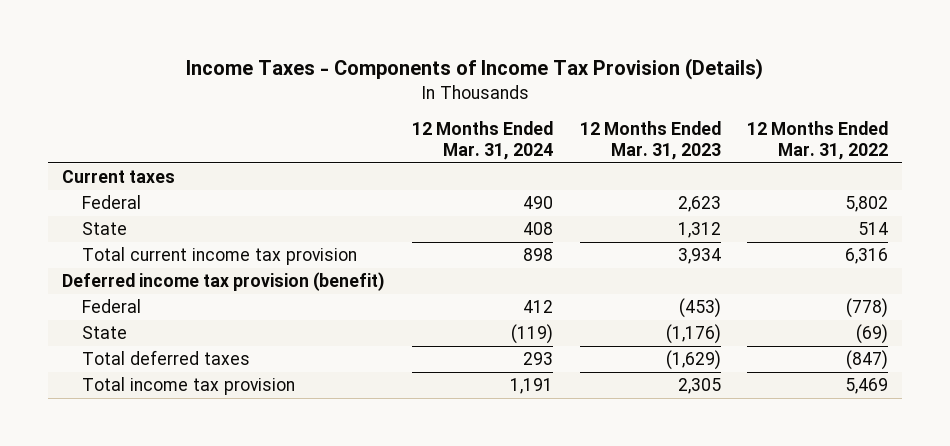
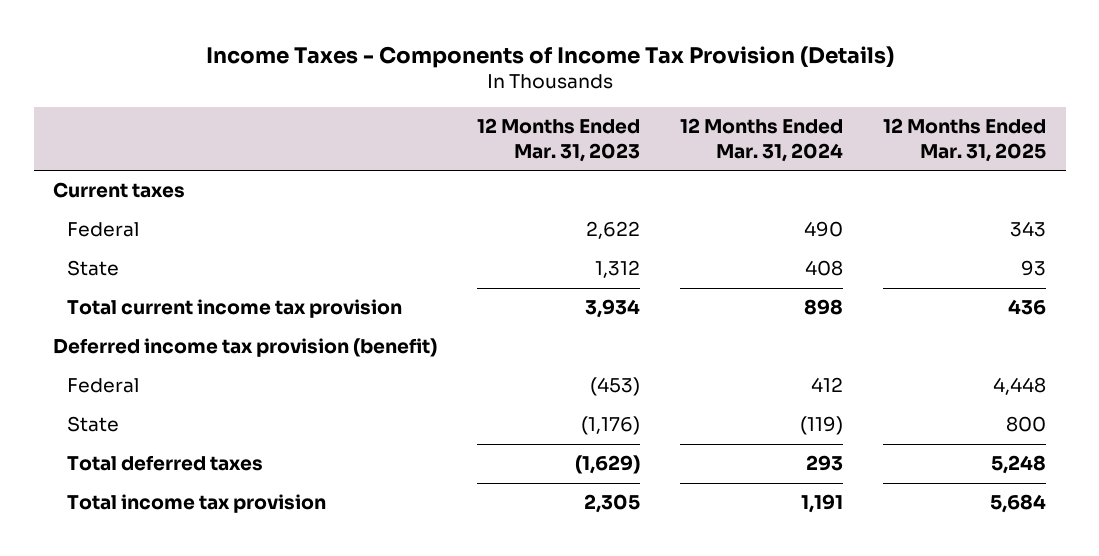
[747,121,889,161] 12 Months Ended Mar. 31, 2022 -> none
none -> [882,118,1046,162] 12 Months Ended Mar. 31, 2025
[677,195,721,212] 2,623 -> [586,221,641,240] 2,622

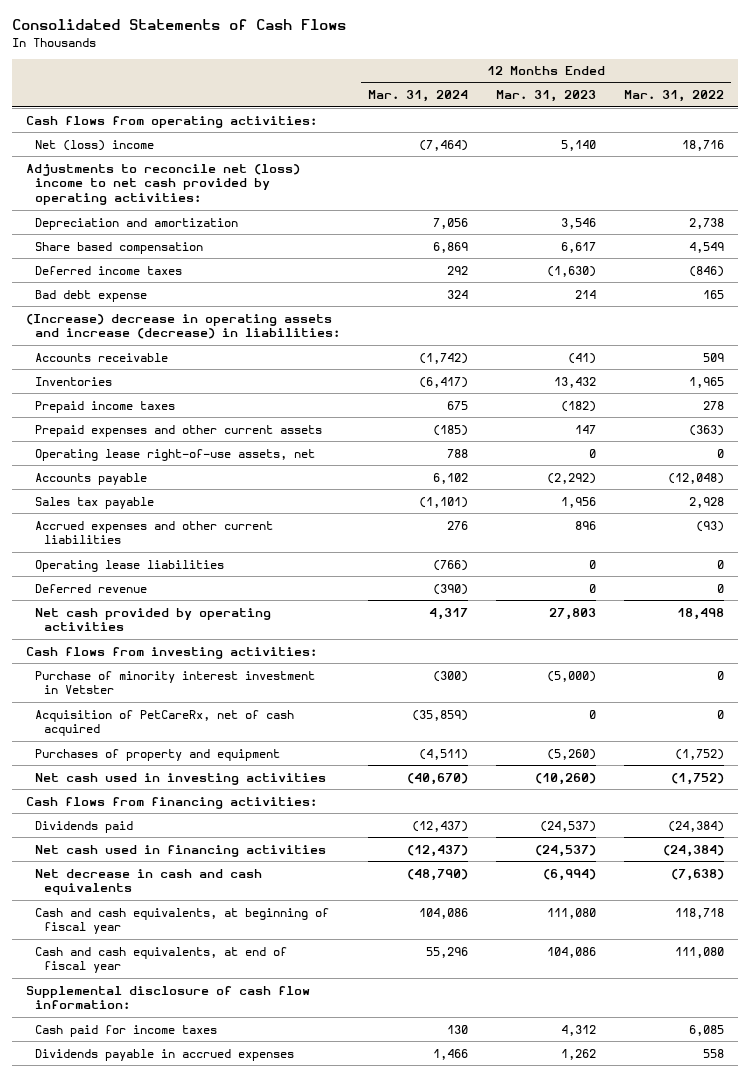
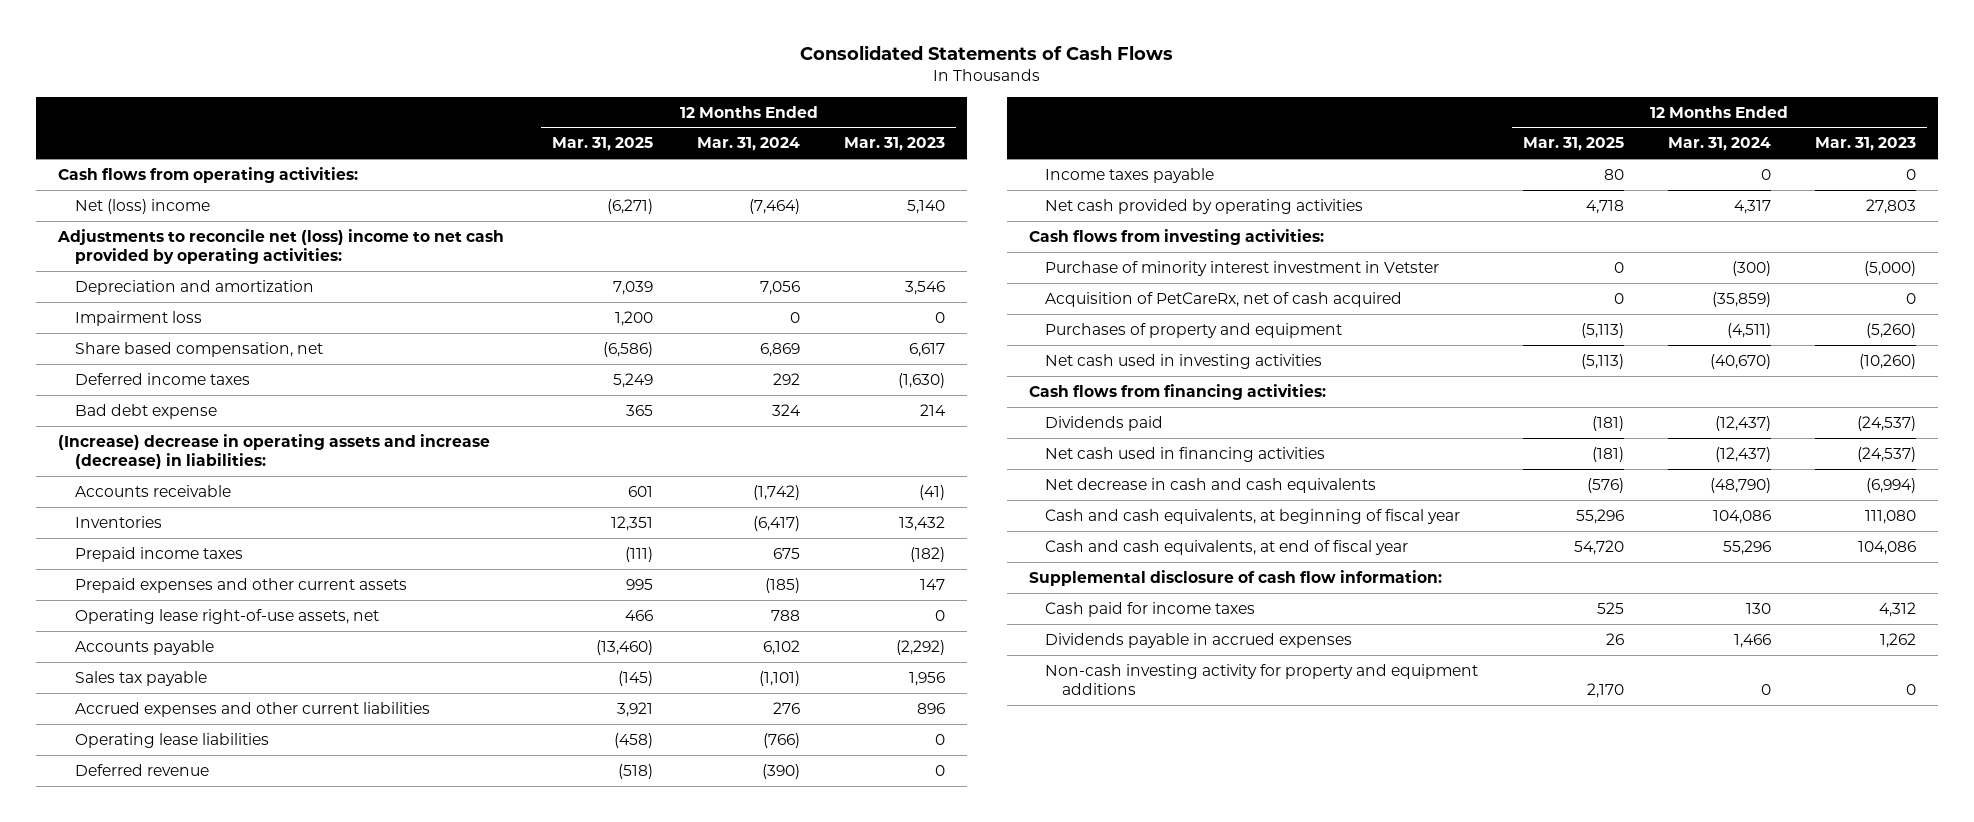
[623,90,724,103] Mar. 31, 2022 -> none
none -> [552,137,654,152] Mar. 31, 2025
none -> [74,310,202,326] Impairment loss
[35,241,204,254] Share based compensation -> [74,341,323,357] Share based compensation, net
none -> [1045,167,1215,183] Income taxes payable
none -> [1045,663,1479,696] Non-cash investing activity for property and equipment additions

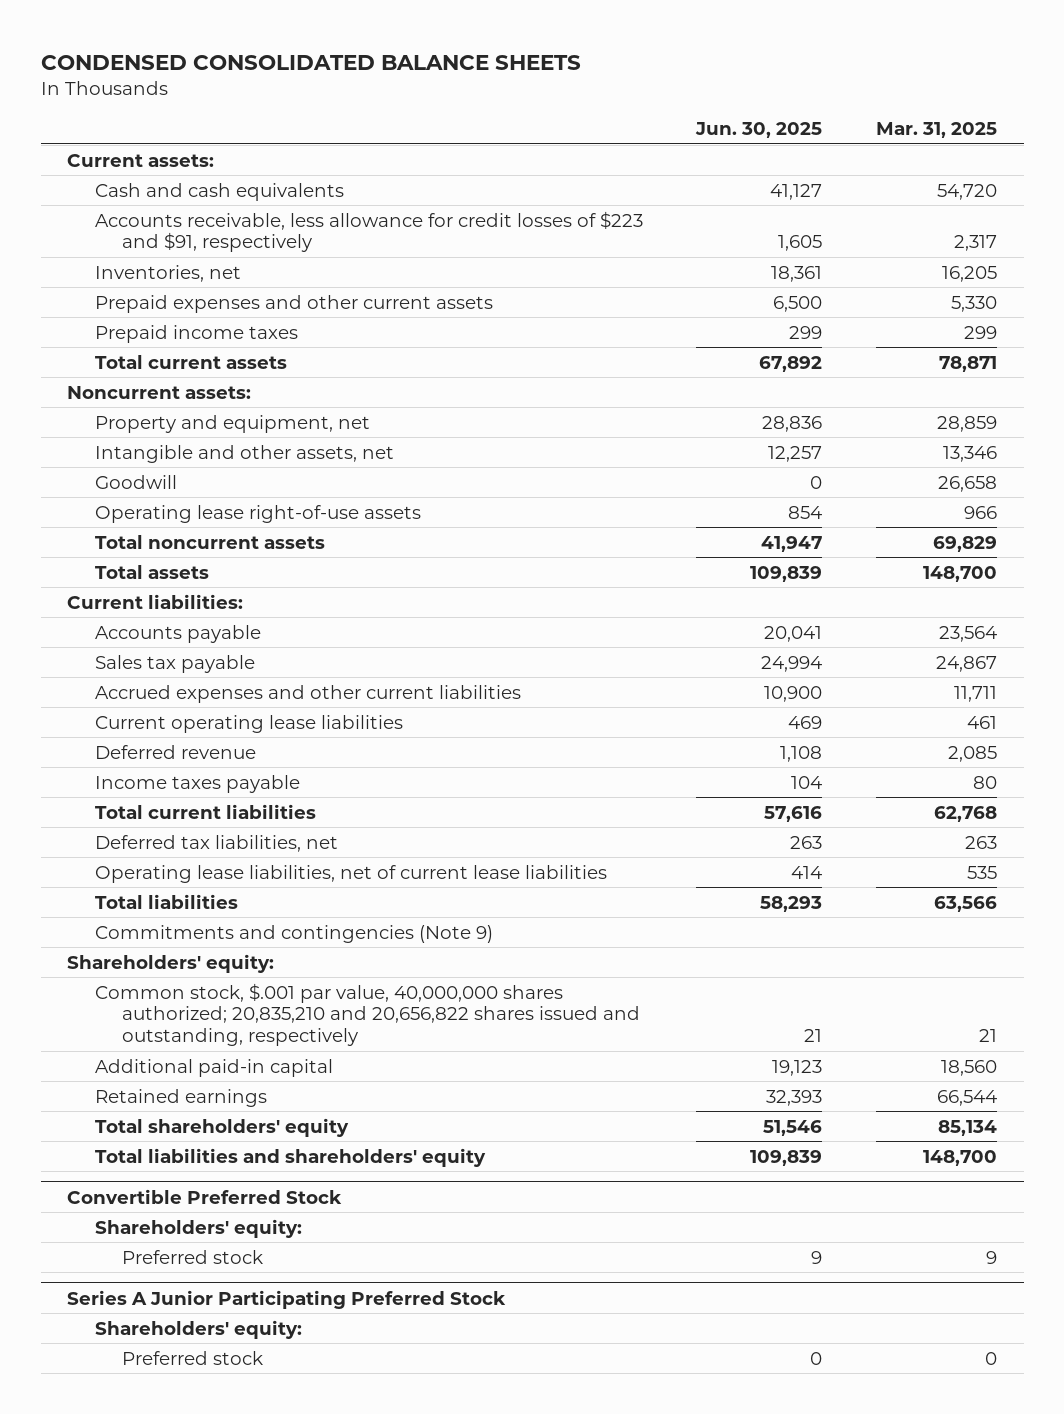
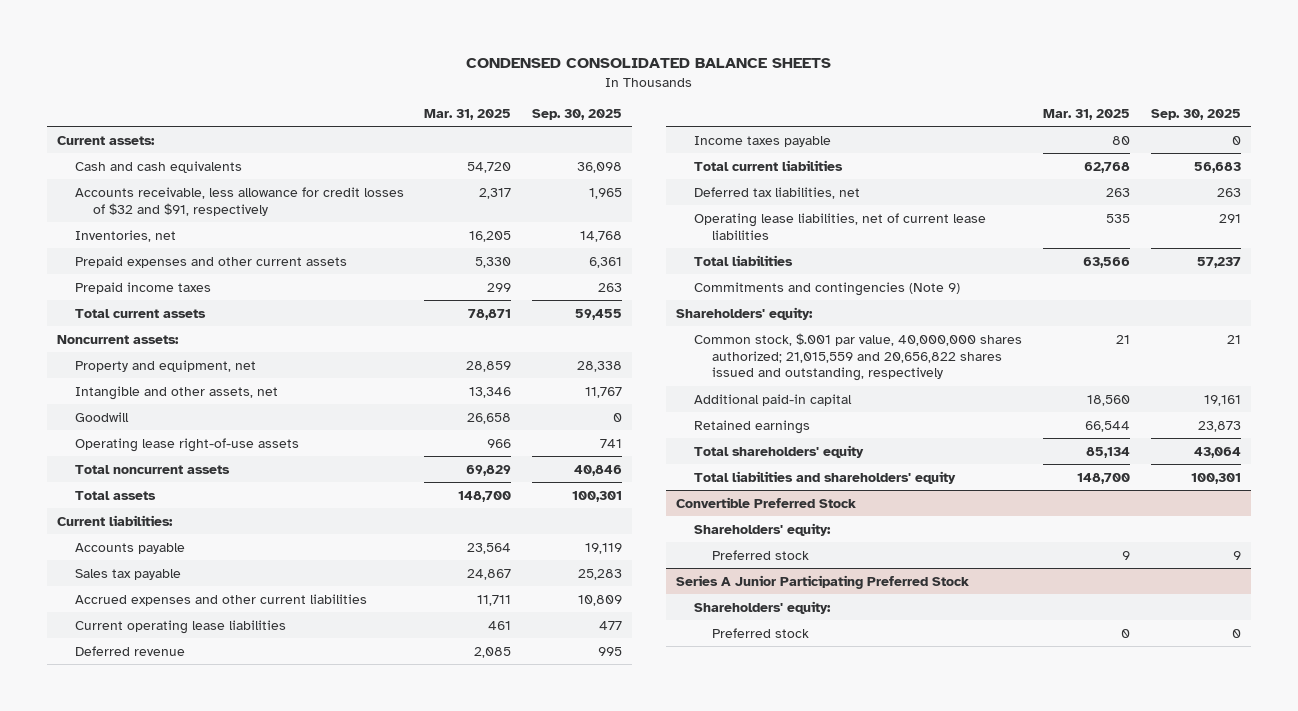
[695,121,823,138] Jun. 30, 2025 -> none
none -> [531,109,622,121] Sep. 30, 2025
[94,210,643,253] Accounts receivable, less allowance for credit losses of $223 and $91, respectively -> [74,186,404,216] Accounts receivable, less allowance for credit losses of $32 and $91, respectively
[94,982,640,1047] Common stock, $.001 par value, 40,000,000 shares authorized; 20,835,210 and 20,656,822 shares issued and outstanding, respectively -> [693,332,1022,382] Common stock, $.001 par value, 40,000,000 shares authorized; 21,015,559 and 20,656,822 shares issued and outstanding, respectively

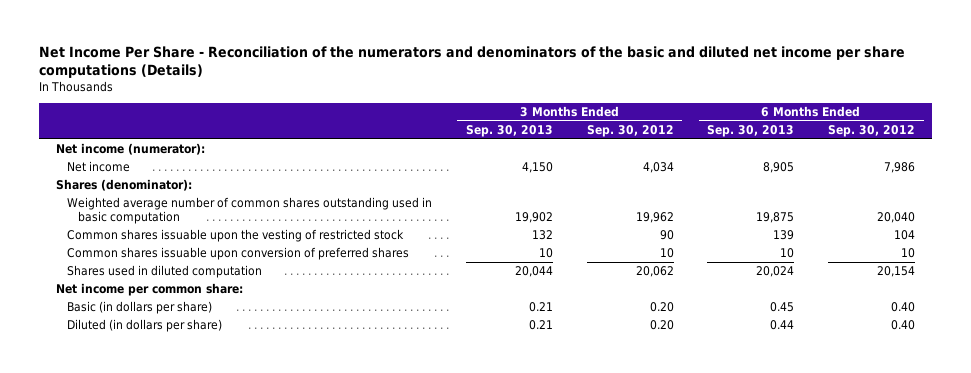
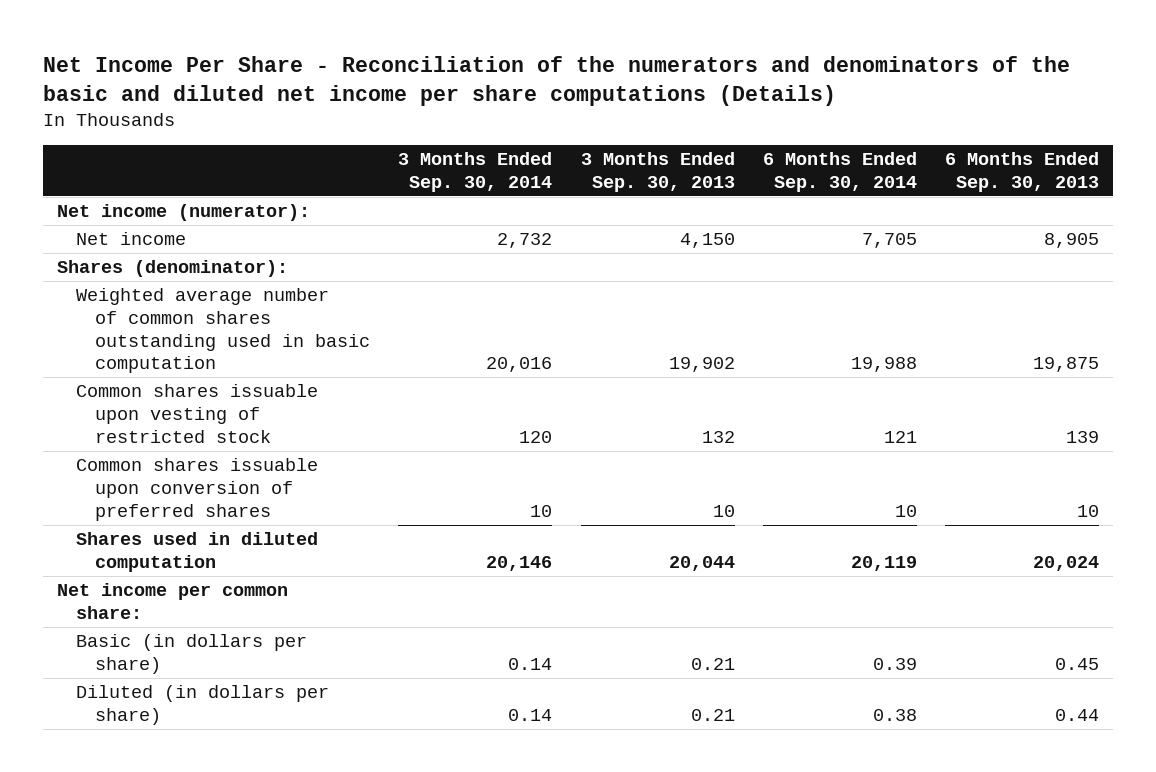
[586,125,674,138] Sep. 30, 2012 -> none
[828,125,916,138] Sep. 30, 2012 -> none
none -> [398,151,553,192] 3 Months Ended Sep. 30, 2014
none -> [763,151,918,192] 6 Months Ended Sep. 30, 2014
[66,229,404,243] Common shares issuable upon the vesting of restricted stock -> [76,384,319,443] Common shares issuable upon vesting of restricted stock

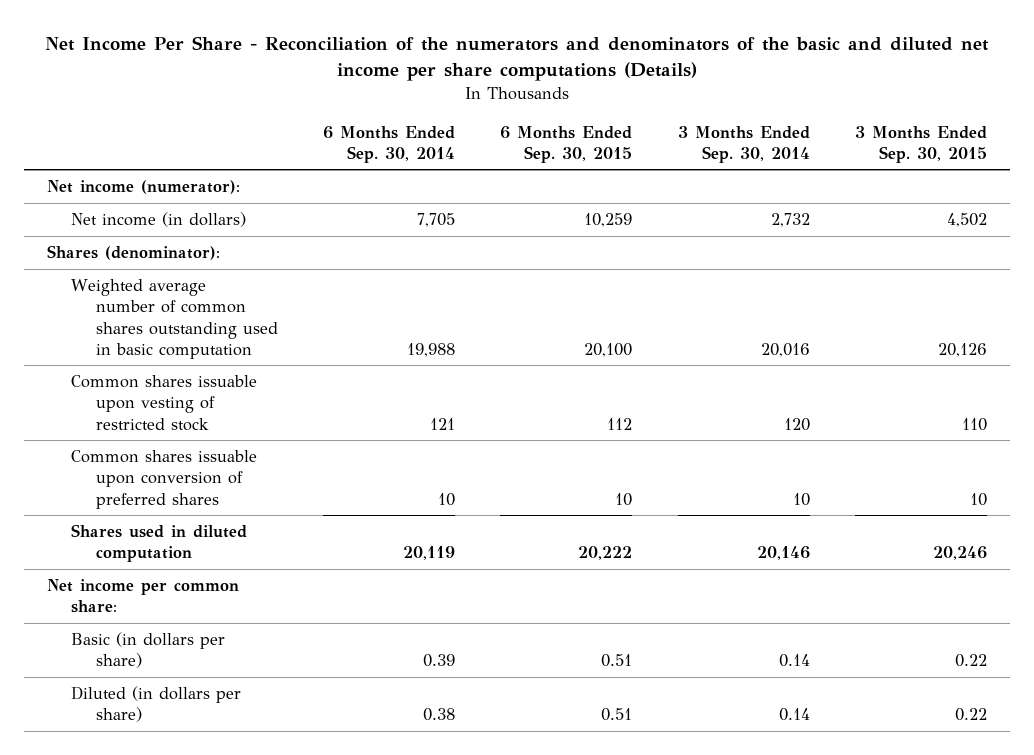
[580,151,735,192] 3 Months Ended Sep. 30, 2013 -> none
[945,151,1100,192] 6 Months Ended Sep. 30, 2013 -> none
none -> [500,125,633,163] 6 Months Ended Sep. 30, 2015
none -> [854,125,987,163] 3 Months Ended Sep. 30, 2015
[76,232,187,246] Net income -> [71,212,247,228] Net income (in dollars)

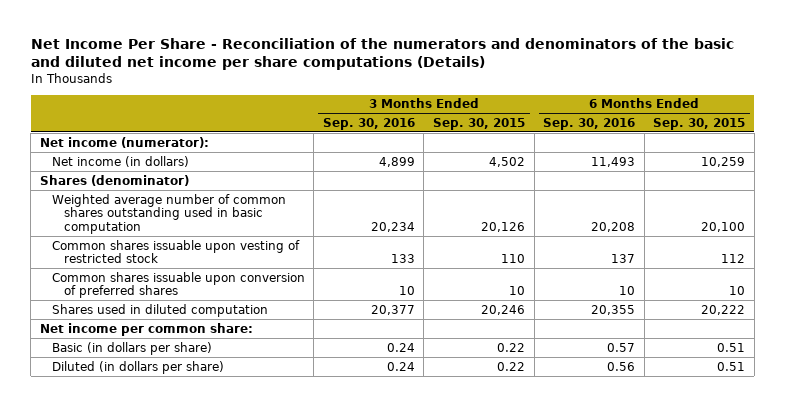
[322,125,455,163] 6 Months Ended Sep. 30, 2014 -> none
[677,125,810,163] 3 Months Ended Sep. 30, 2014 -> none
none -> [322,117,415,130] Sep. 30, 2016
none -> [543,117,636,130] Sep. 30, 2016
[46,245,220,261] Shares (denominator): -> [39,174,189,186] Shares (denominator)

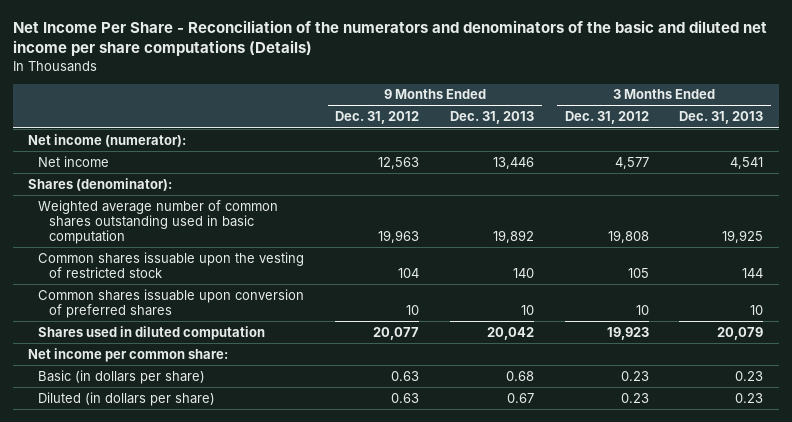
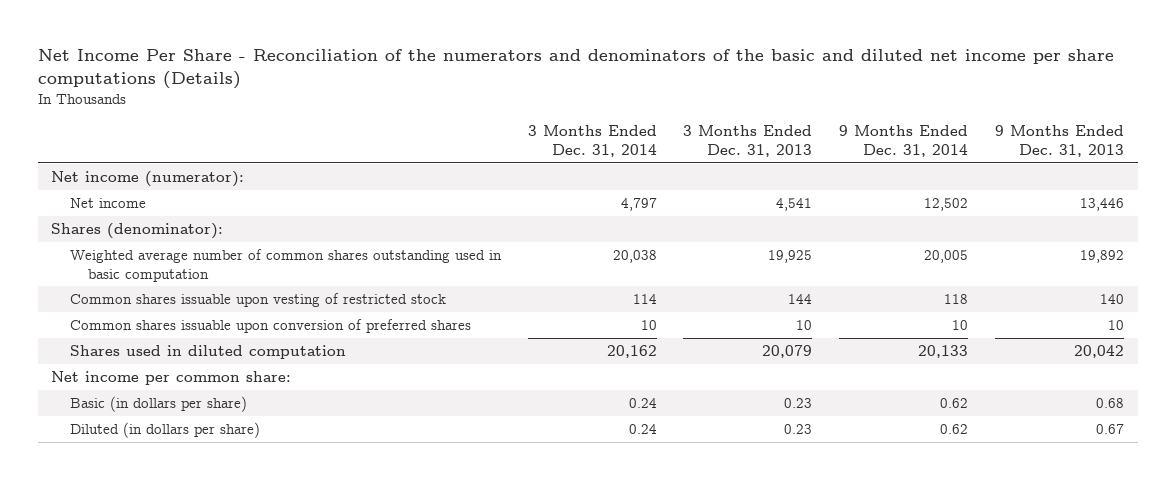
[335,111,420,125] Dec. 31, 2012 -> none
[564,111,649,125] Dec. 31, 2012 -> none
none -> [527,125,657,157] 3 Months Ended Dec. 31, 2014
none -> [839,125,969,157] 9 Months Ended Dec. 31, 2014
[38,251,305,278] Common shares issuable upon the vesting of restricted stock -> [69,292,446,307] Common shares issuable upon vesting of restricted stock

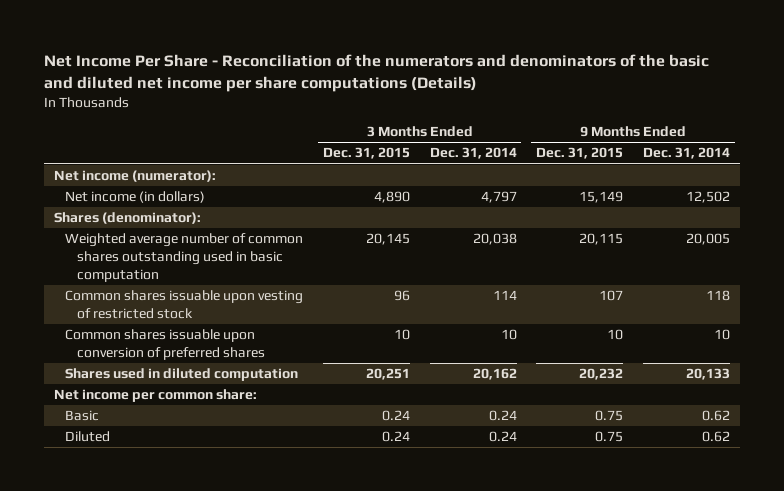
[683,125,813,157] 3 Months Ended Dec. 31, 2013 -> none
[995,125,1125,157] 9 Months Ended Dec. 31, 2013 -> none
none -> [322,147,410,160] Dec. 31, 2015
none -> [536,147,624,160] Dec. 31, 2015
[69,197,146,208] Net income -> [65,191,206,204] Net income (in dollars)
[69,395,247,412] Basic (in dollars per share) -> [65,410,100,422] Basic
[69,421,260,438] Diluted (in dollars per share) -> [65,431,111,443] Diluted

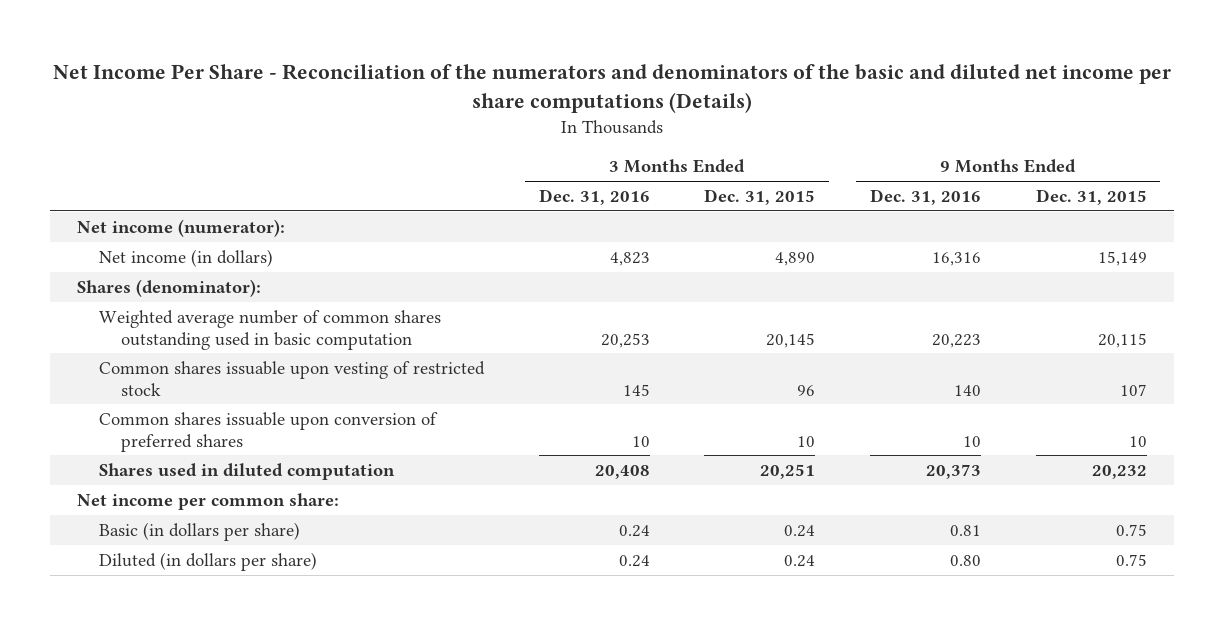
[429,147,517,160] Dec. 31, 2014 -> none
[642,147,730,160] Dec. 31, 2014 -> none
none -> [538,189,650,206] Dec. 31, 2016
none -> [869,189,981,206] Dec. 31, 2016
[65,410,100,422] Basic -> [98,521,300,541] Basic (in dollars per share)
[65,431,111,443] Diluted -> [98,551,317,571] Diluted (in dollars per share)

